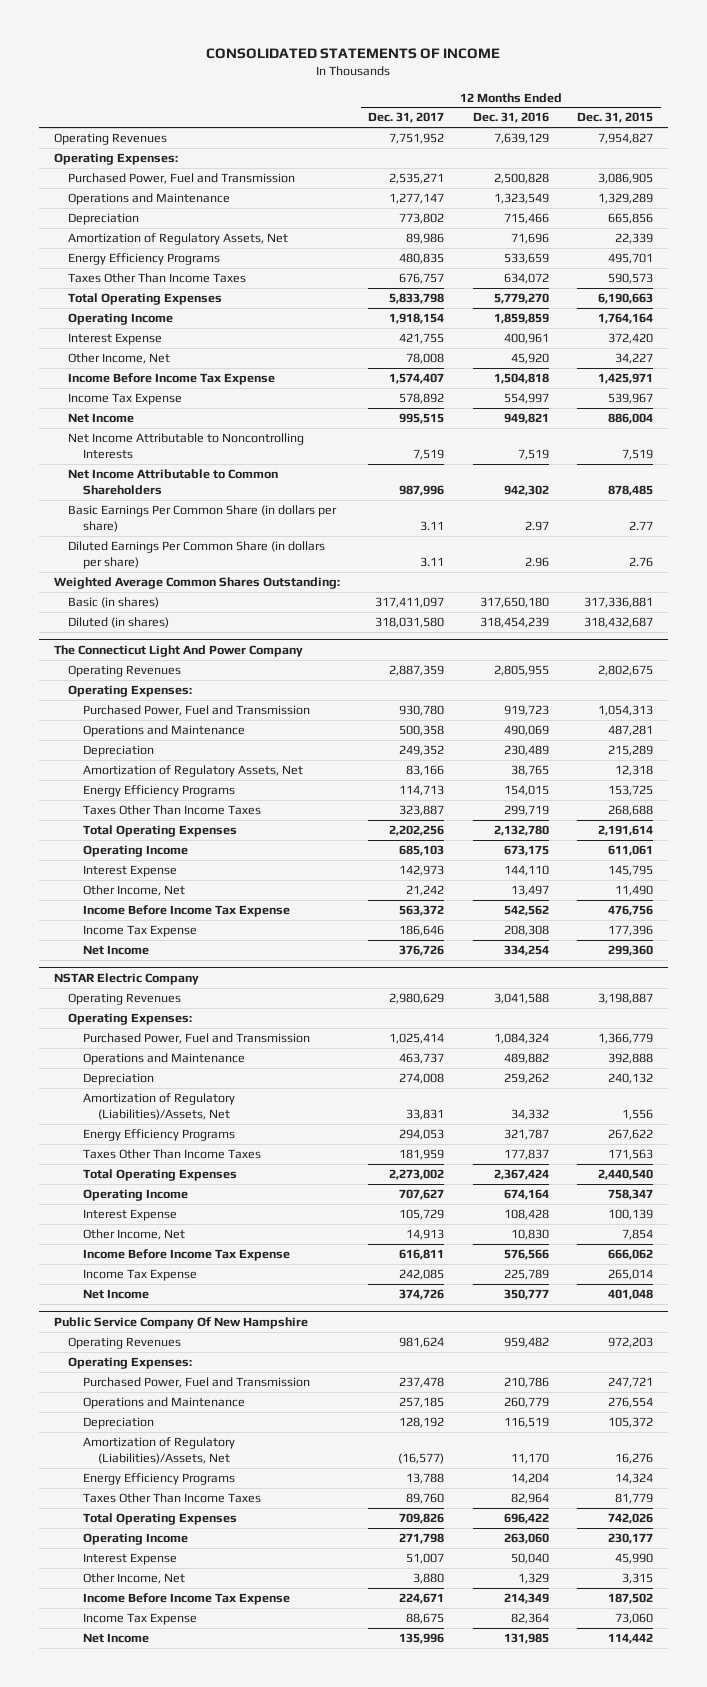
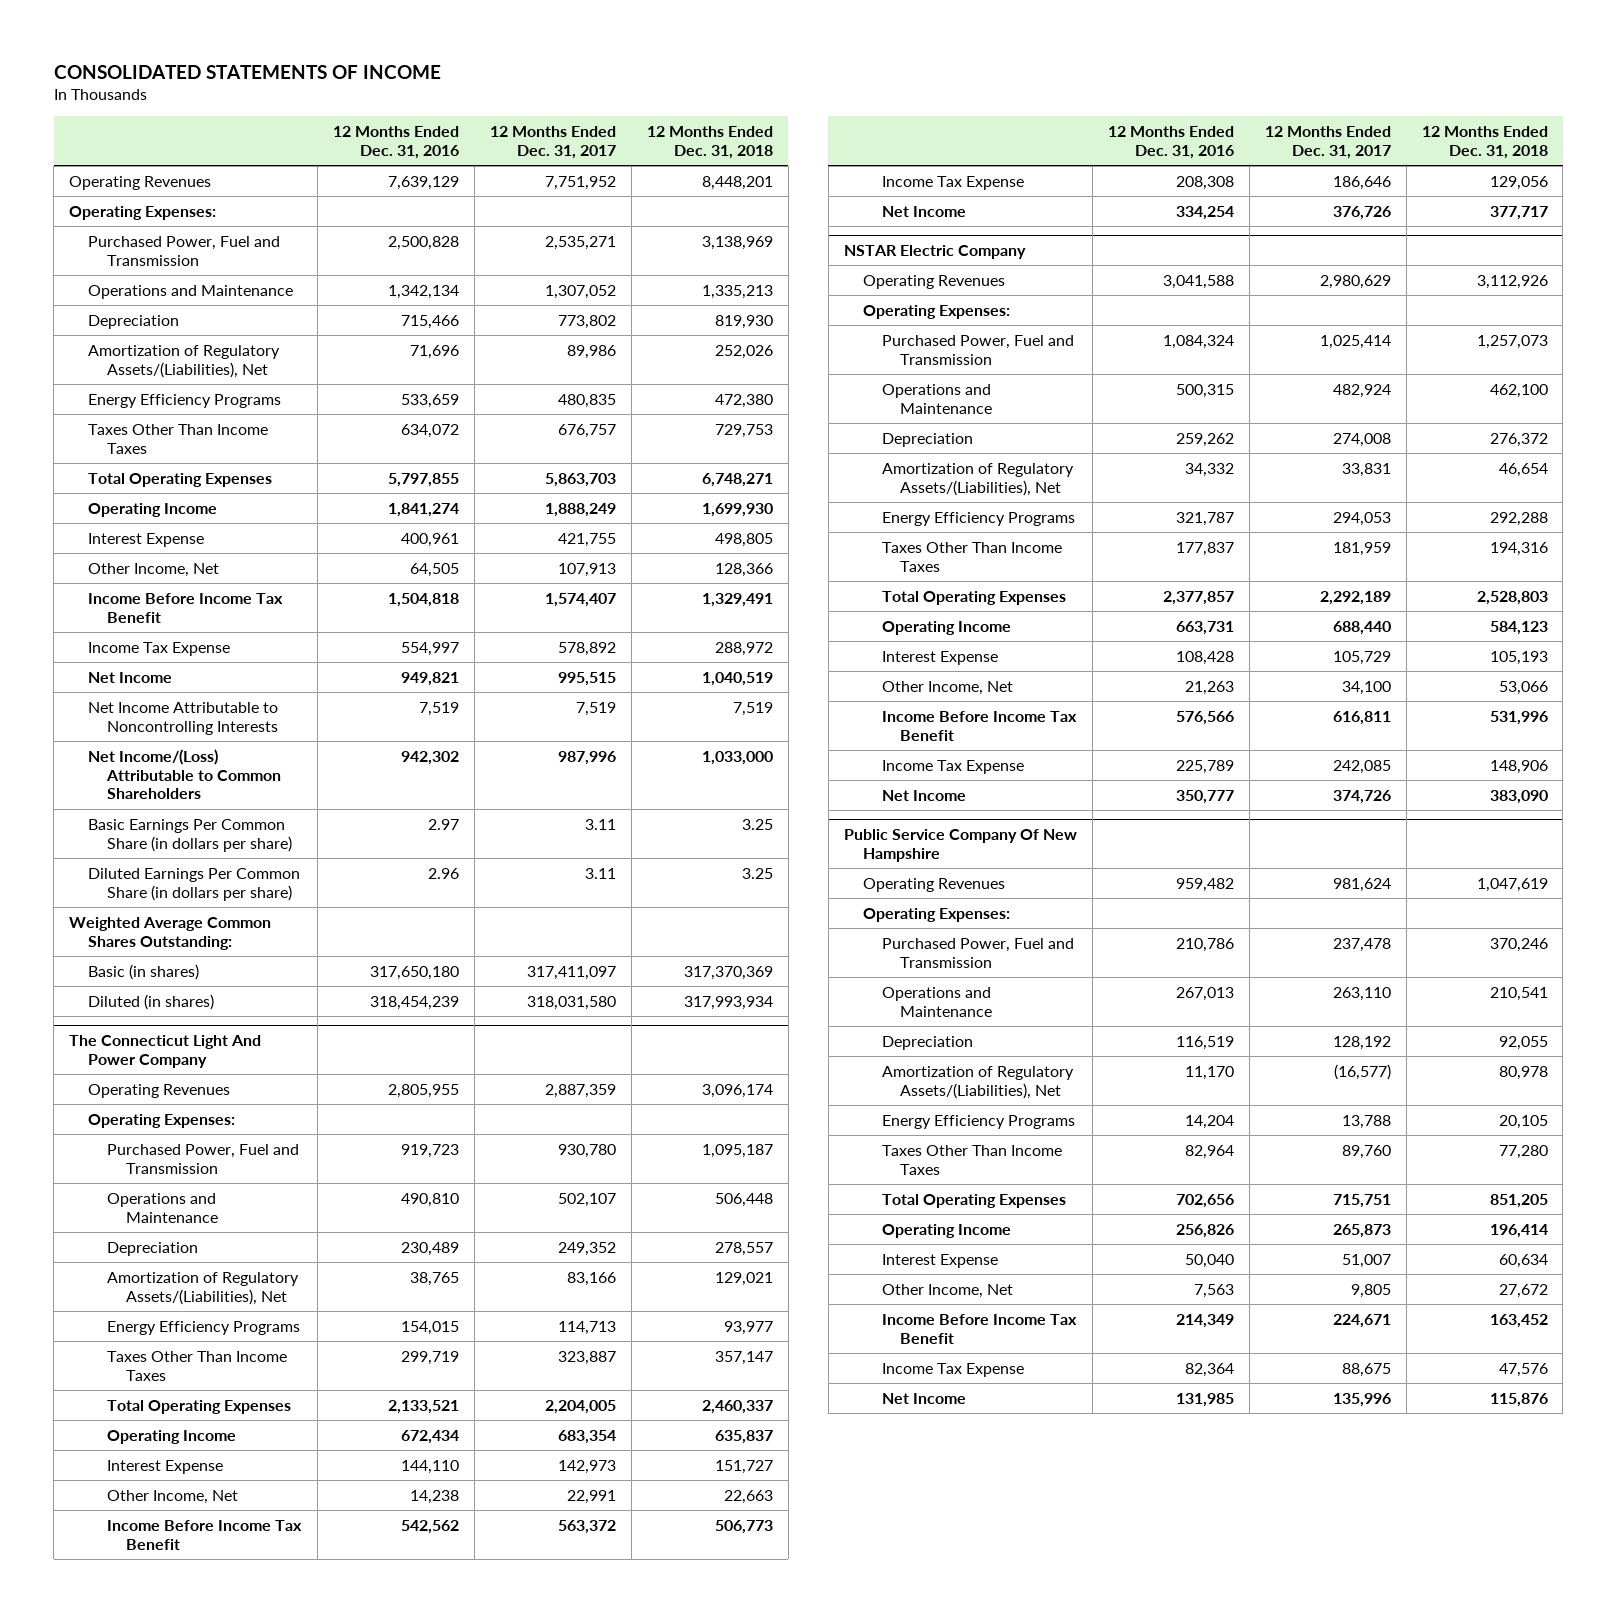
[577,112,654,124] Dec. 31, 2015 -> none
none -> [646,126,773,159] 12 Months Ended Dec. 31, 2018
[389,192,445,204] 1,277,147 -> [544,284,616,299] 1,307,052
[493,192,549,204] 1,323,549 -> [387,284,459,299] 1,342,134
[68,232,289,245] Amortization of Regulatory Assets, Net -> [87,344,280,378] Amortization of Regulatory Assets/(Liabilities), Net
[389,292,445,304] 5,833,798 -> [544,472,616,487] 5,863,703
[493,292,549,304] 5,779,270 -> [387,472,459,487] 5,797,855
[389,312,445,324] 1,918,154 -> [544,502,616,517] 1,888,249
[493,312,549,324] 1,859,859 -> [387,502,459,517] 1,841,274
[406,352,445,364] 78,008 -> [557,562,616,577] 107,913
[510,352,549,364] 45,920 -> [409,562,459,577] 64,505
[68,372,276,385] Income Before Income Tax Expense -> [87,592,283,623] Income Before Income Tax Benefit
[68,468,279,495] Net Income Attributable to Common Shareholders -> [87,748,281,800] Net Income/(Loss) Attributable to Common Shareholders
[399,724,445,736] 500,358 -> [557,1192,616,1207] 502,107
[503,724,549,736] 490,069 -> [400,1192,459,1207] 490,810
[83,764,304,777] Amortization of Regulatory Assets, Net -> [106,1271,299,1305] Amortization of Regulatory Assets/(Liabilities), Net
[389,824,445,836] 2,202,256 -> [544,1399,616,1414] 2,204,005
[493,824,549,836] 2,132,780 -> [387,1399,459,1414] 2,133,521
[399,844,445,856] 685,103 -> [557,1429,616,1444] 683,354
[503,844,549,856] 673,175 -> [400,1429,459,1444] 672,434
[406,884,445,896] 21,242 -> [566,1489,616,1504] 22,991
[510,884,549,896] 13,497 -> [409,1489,459,1504] 14,238
[83,904,291,917] Income Before Income Tax Expense -> [106,1519,302,1550] Income Before Income Tax Benefit
[399,1052,445,1064] 463,737 -> [1332,383,1391,398] 482,924
[503,1052,549,1064] 489,882 -> [1175,383,1234,398] 500,315
[83,1092,236,1120] Amortization of Regulatory (Liabilities)/Assets, Net -> [881,462,1074,496] Amortization of Regulatory Assets/(Liabilities), Net
[389,1168,445,1180] 2,273,002 -> [1319,590,1391,605] 2,292,189
[493,1168,549,1180] 2,367,424 -> [1162,590,1234,605] 2,377,857
[399,1188,445,1200] 707,627 -> [1332,620,1391,635] 688,440
[503,1188,549,1200] 674,164 -> [1175,620,1234,635] 663,731
[406,1228,445,1240] 14,913 -> [1341,680,1391,695] 34,100
[510,1228,549,1240] 10,830 -> [1184,680,1234,695] 21,263
[83,1248,291,1261] Income Before Income Tax Expense -> [881,710,1077,741] Income Before Income Tax Benefit
[399,1396,445,1408] 257,185 -> [1332,986,1391,1001] 263,110
[503,1396,549,1408] 260,779 -> [1175,986,1234,1001] 267,013
[83,1436,236,1464] Amortization of Regulatory (Liabilities)/Assets, Net -> [881,1065,1074,1099] Amortization of Regulatory Assets/(Liabilities), Net
[399,1512,445,1524] 709,826 -> [1332,1193,1391,1208] 715,751
[503,1512,549,1524] 696,422 -> [1175,1193,1234,1208] 702,656
[399,1532,445,1544] 271,798 -> [1332,1223,1391,1238] 265,873
[503,1532,549,1544] 263,060 -> [1175,1223,1234,1238] 256,826
[413,1572,445,1584] 3,880 -> [1350,1283,1391,1298] 9,805
[517,1572,549,1584] 1,329 -> [1193,1283,1234,1298] 7,563
[83,1592,291,1605] Income Before Income Tax Expense -> [881,1313,1077,1344] Income Before Income Tax Benefit

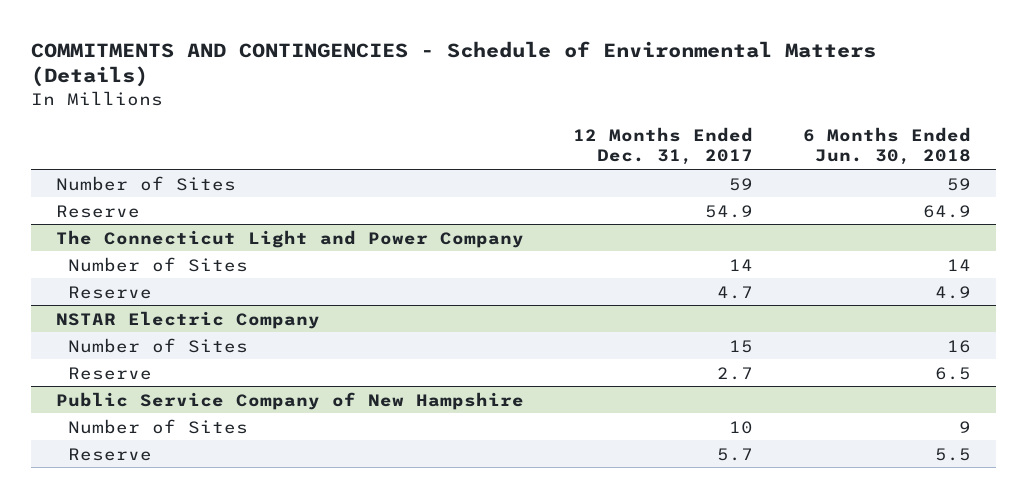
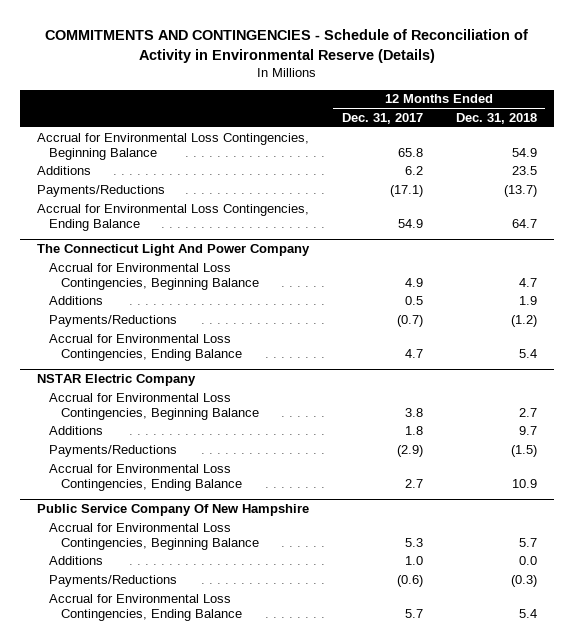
[30,40,876,88] COMMITMENTS AND CONTINGENCIES - Schedule of Environmental Matters (Details) -> [44,28,528,63] COMMITMENTS AND CONTINGENCIES - Schedule of Reconciliation of Activity in Environmental Reserve (Details)
[803,126,972,166] 6 Months Ended Jun. 30, 2018 -> none
none -> [455,112,537,124] Dec. 31, 2018
[55,175,236,191] Number of Sites -> none
[68,256,249,272] Number of Sites -> none
[68,285,153,299] Reserve -> none
none -> [36,132,309,160] Accrual for Environmental Loss Contingencies, Beginning Balance
none -> [36,165,91,175] Additions
none -> [36,184,165,197] Payments/Reductions
[55,204,140,218] Reserve -> [36,203,309,231] Accrual for Environmental Loss Contingencies, Ending Balance
[55,229,524,248] The Connecticut Light and Power Company -> [36,244,310,257] The Connecticut Light And Power Company
none -> [48,262,260,290] Accrual for Environmental Loss Contingencies, Beginning Balance
none -> [48,295,103,305] Additions
none -> [48,314,177,327] Payments/Reductions
none -> [48,333,243,361] Accrual for Environmental Loss Contingencies, Ending Balance
[68,337,249,353] Number of Sites -> none
[68,366,153,380] Reserve -> none
[68,418,249,434] Number of Sites -> none
[68,447,153,461] Reserve -> none
none -> [48,392,260,420] Accrual for Environmental Loss Contingencies, Beginning Balance
none -> [48,425,103,435] Additions
none -> [48,444,177,457] Payments/Reductions
none -> [48,463,243,491] Accrual for Environmental Loss Contingencies, Ending Balance
[55,391,524,410] Public Service Company of New Hampshire -> [36,504,309,517] Public Service Company Of New Hampshire
none -> [48,522,260,550] Accrual for Environmental Loss Contingencies, Beginning Balance
none -> [48,555,103,565] Additions
none -> [48,574,177,587] Payments/Reductions
none -> [48,593,243,621] Accrual for Environmental Loss Contingencies, Ending Balance

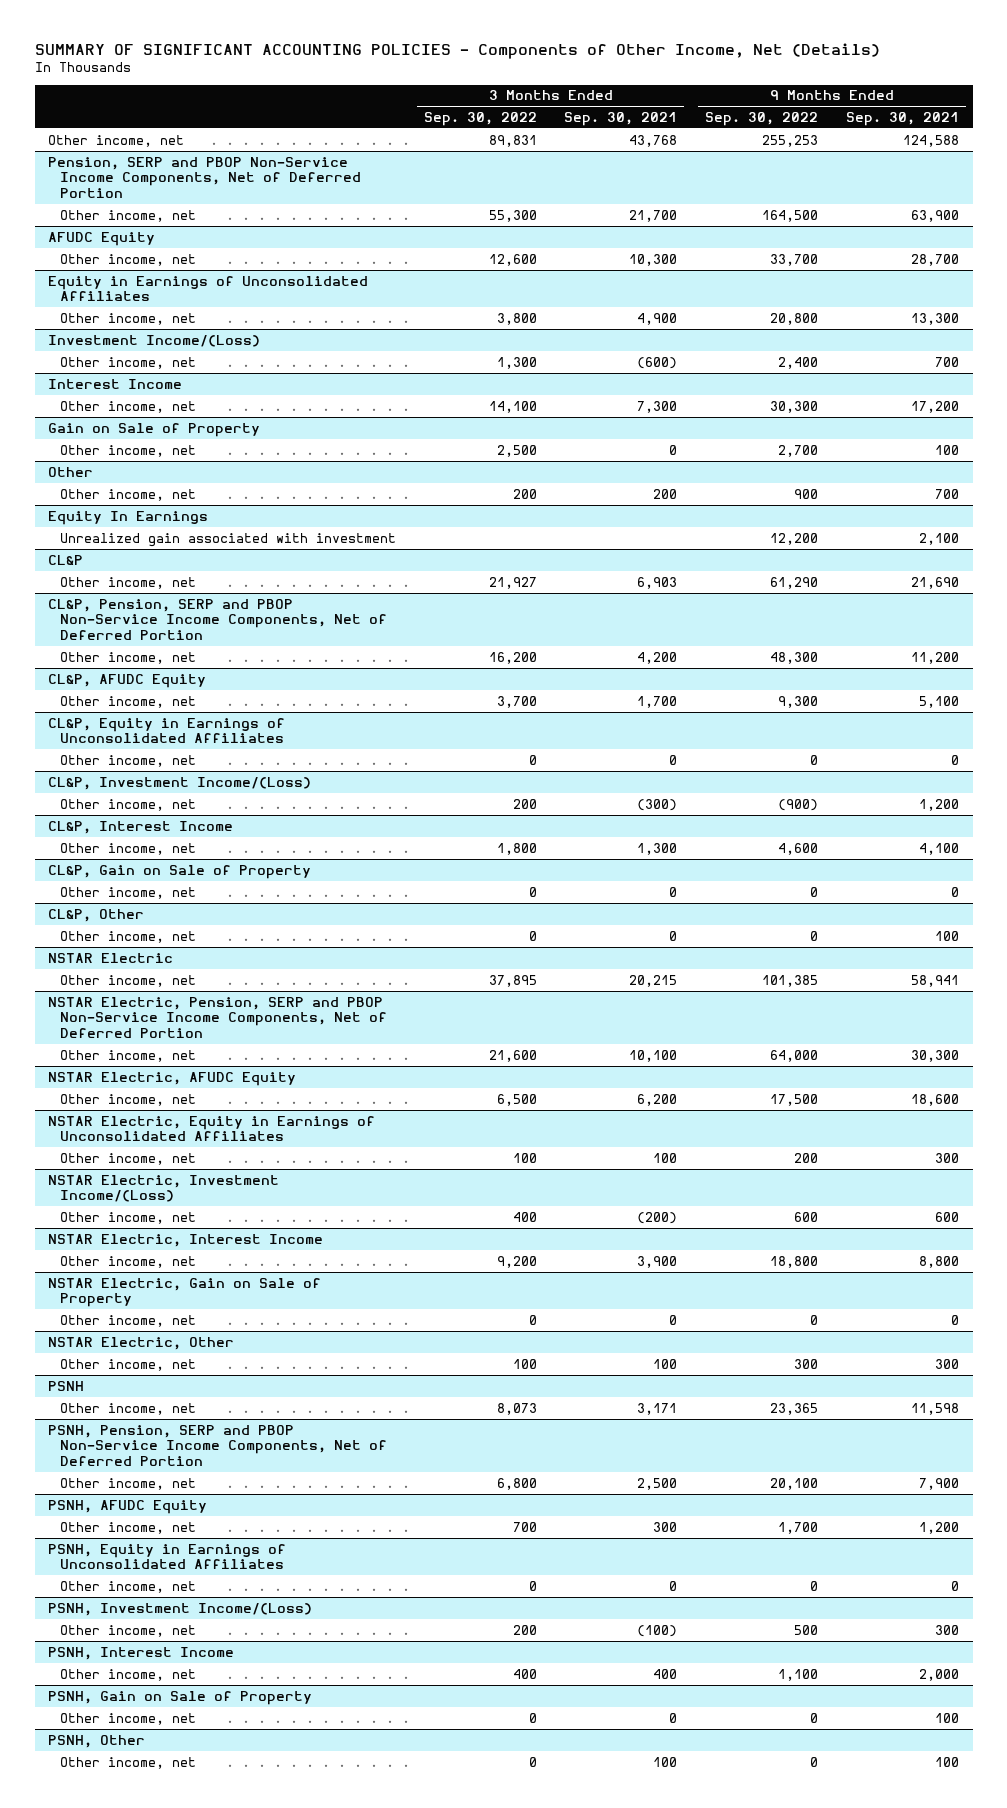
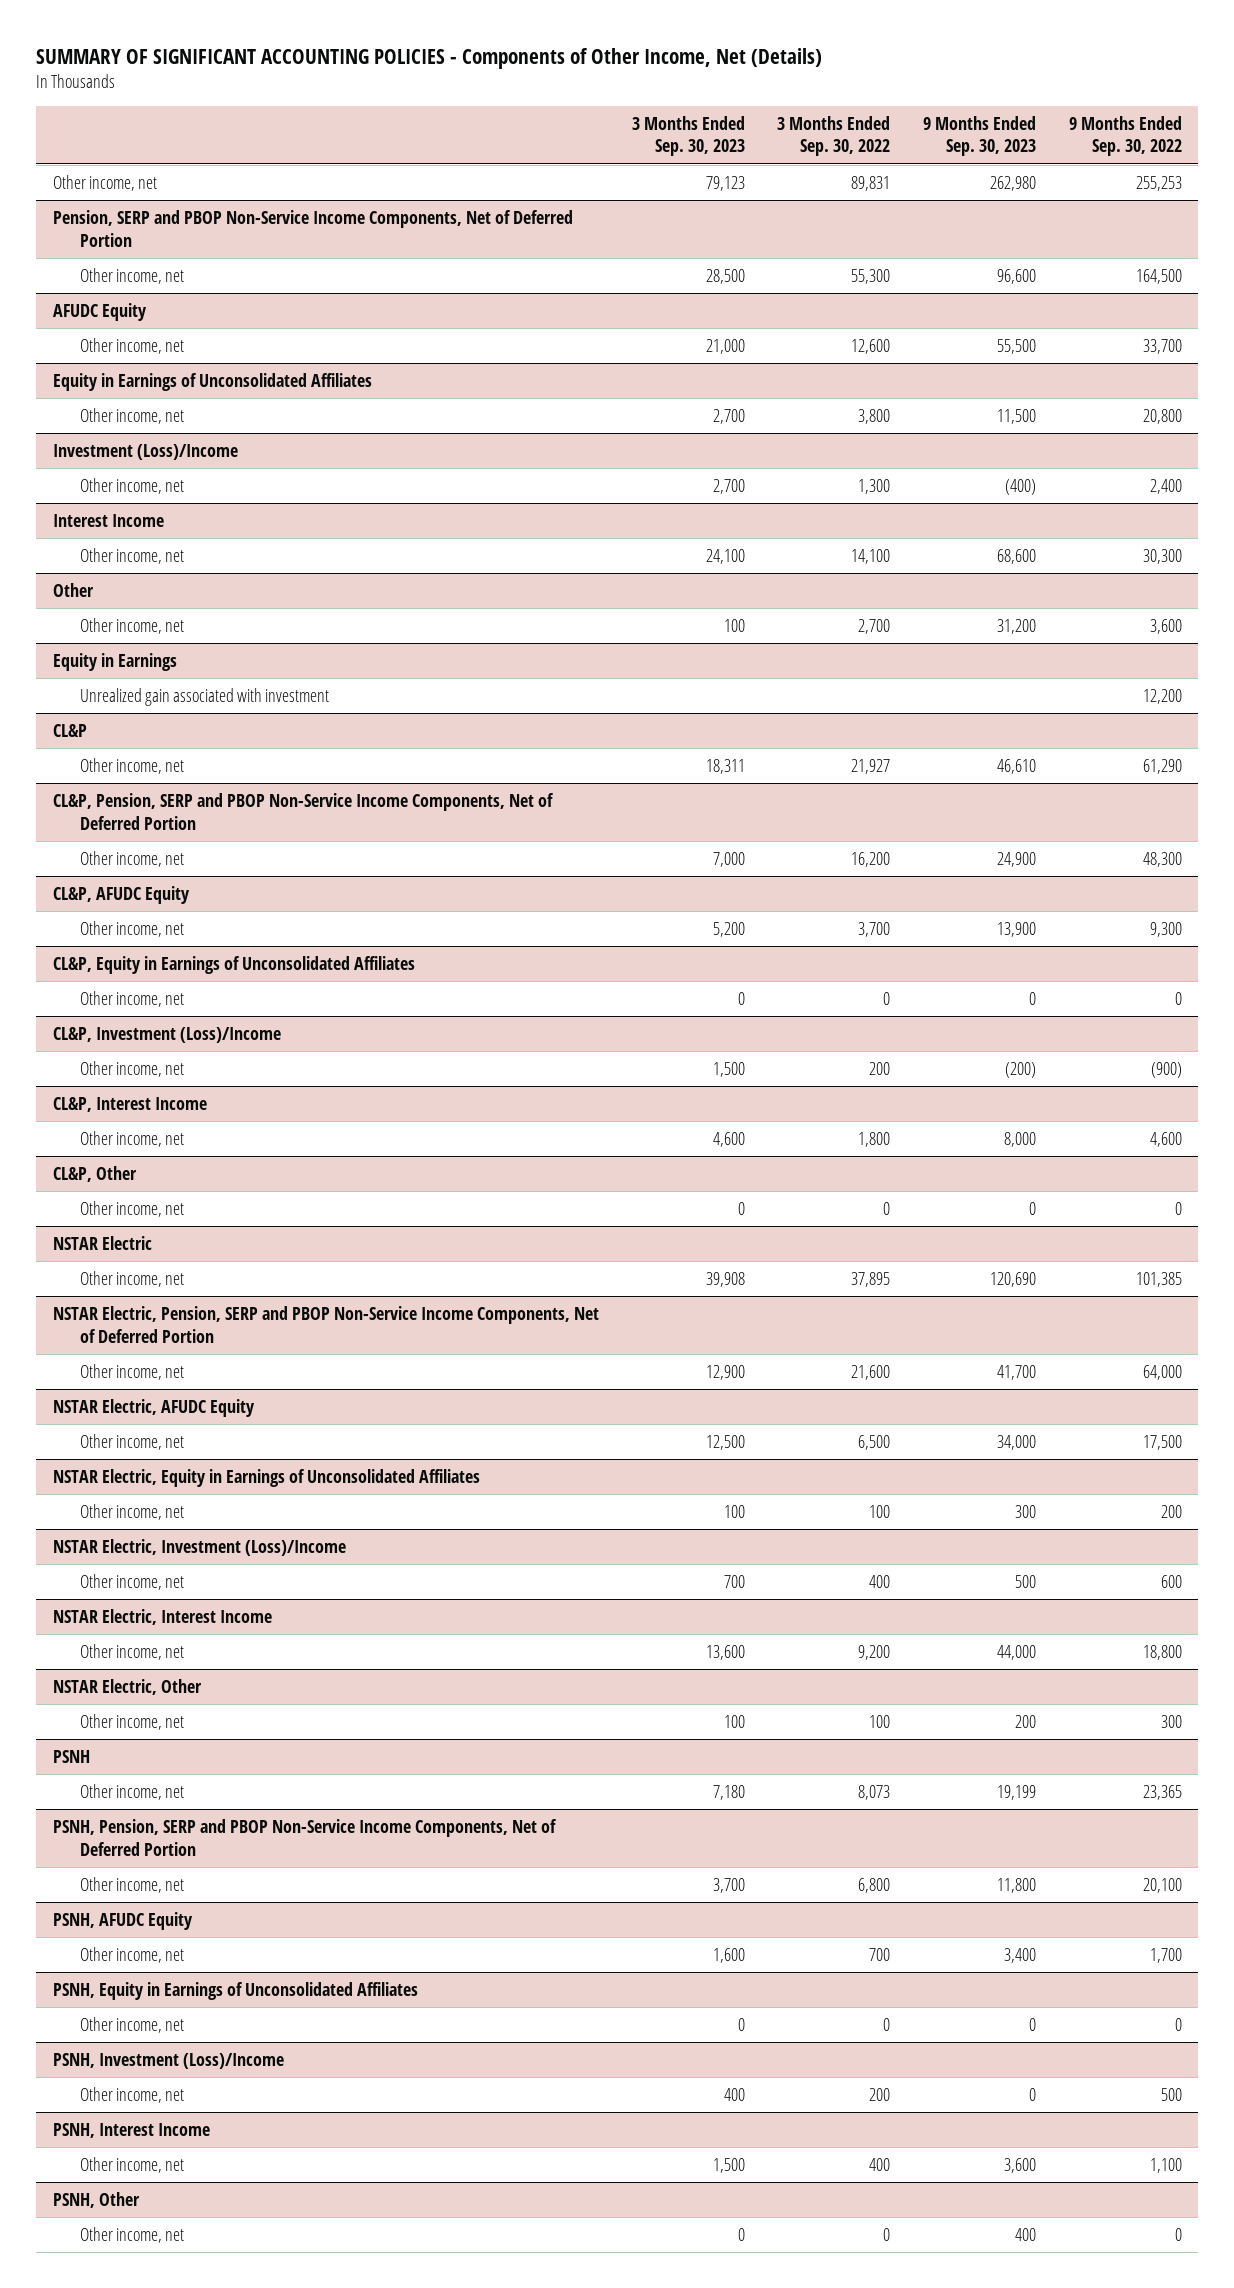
[564,112,678,127] Sep. 30, 2021 -> none
[845,112,959,127] Sep. 30, 2021 -> none
none -> [631,115,745,157] 3 Months Ended Sep. 30, 2023
none -> [922,115,1036,157] 9 Months Ended Sep. 30, 2023
[48,334,261,347] Investment Income/(Loss) -> [52,443,238,460] Investment (Loss)/Income
[48,422,261,437] Gain on Sale of Property -> none
[59,444,196,457] Other income, net -> none
[512,488,537,499] 200 -> [858,618,891,634] 2,700
[794,488,819,499] 900 -> [1149,618,1182,634] 3,600
[48,510,209,525] Equity In Earnings -> [52,652,177,671] Equity in Earnings
[48,776,312,790] CL&P, Investment Income/(Loss) -> [52,1026,281,1043] CL&P, Investment (Loss)/Income
[48,864,312,879] CL&P, Gain on Sale of Property -> none
[59,886,196,899] Other income, net -> none
[48,1174,280,1203] NSTAR Electric, Investment Income/(Loss) -> [52,1538,346,1556] NSTAR Electric, Investment (Loss)/Income
[48,1277,322,1308] NSTAR Electric, Gain on Sale of Property -> none
[59,1314,196,1327] Other income, net -> none
[48,1602,313,1616] PSNH, Investment Income/(Loss) -> [52,2052,284,2069] PSNH, Investment (Loss)/Income
[48,1690,313,1705] PSNH, Gain on Sale of Property -> none
[59,1712,196,1725] Other income, net -> none

